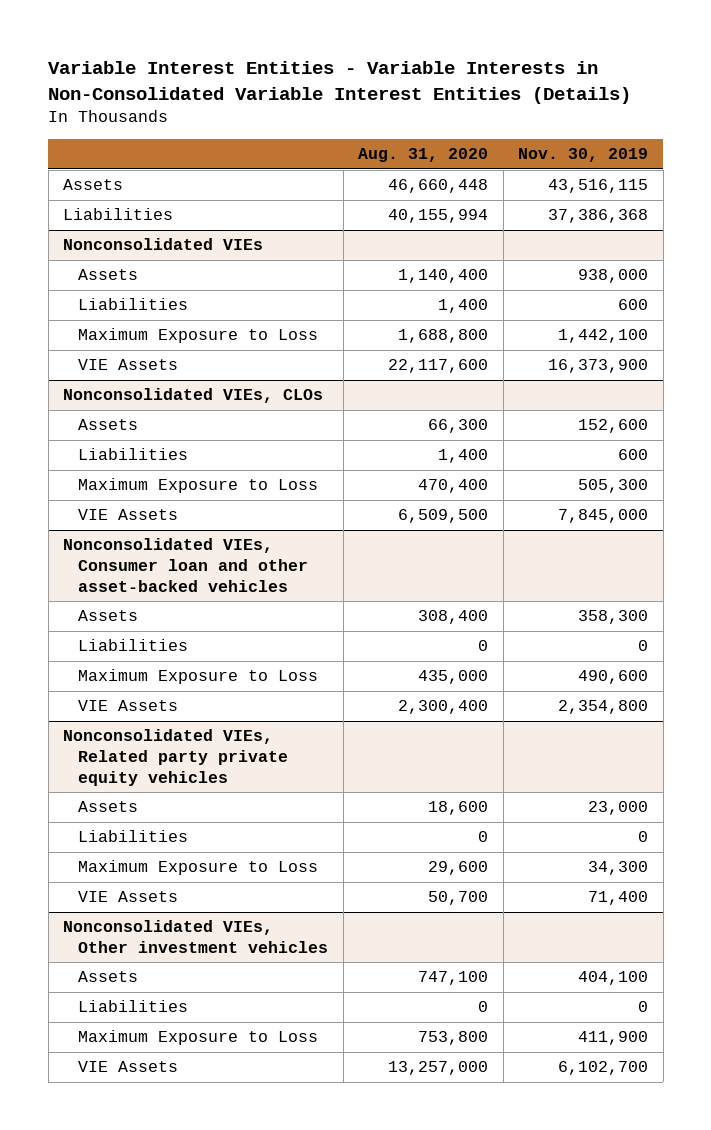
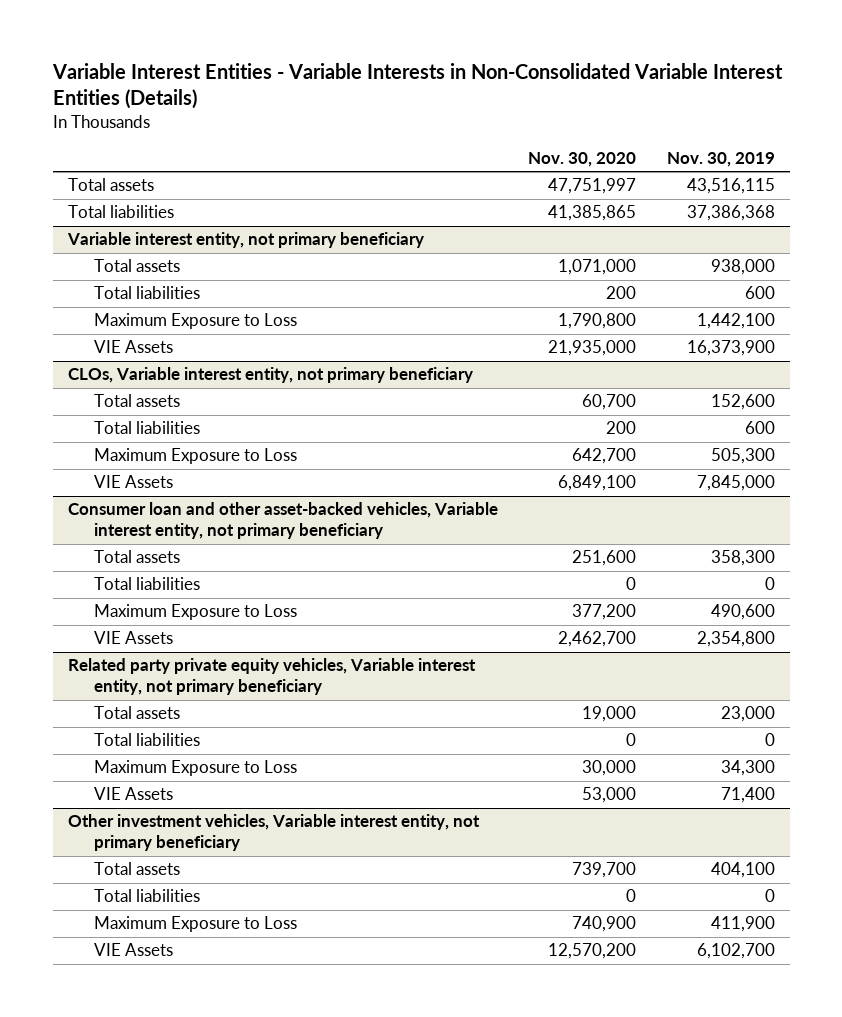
[358,148,489,163] Aug. 31, 2020 -> none
none -> [528,151,637,167] Nov. 30, 2020
[63,238,264,251] Nonconsolidated VIEs -> none
[63,179,124,191] Assets -> [67,178,154,192] Total assets
[63,208,174,221] Liabilities -> [67,205,174,219] Total liabilities
none -> [66,232,424,249] Variable interest entity, not primary beneficiary
[77,269,138,281] Assets -> [93,259,180,273] Total assets
[77,298,188,311] Liabilities -> [93,286,200,300] Total liabilities
[63,388,324,404] Nonconsolidated VIEs, CLOs -> none
none -> [67,367,473,384] CLOs, Variable interest entity, not primary beneficiary
[77,419,138,431] Assets -> [93,394,180,408] Total assets
[77,448,188,461] Liabilities -> [93,421,200,435] Total liabilities
[63,538,308,592] Nonconsolidated VIEs, Consumer loan and other asset-backed vehicles -> none
none -> [67,502,498,540] Consumer loan and other asset-backed vehicles, Variable interest entity, not primary beneficiary
[77,610,138,622] Assets -> [93,550,180,564] Total assets
[77,639,188,652] Liabilities -> [93,577,200,591] Total liabilities
[63,729,288,786] Nonconsolidated VIEs, Related party private equity vehicles -> none
none -> [67,658,476,696] Related party private equity vehicles, Variable interest entity, not primary beneficiary
[77,801,138,813] Assets -> [93,706,180,720] Total assets
[77,830,188,843] Liabilities -> [93,733,200,747] Total liabilities
[63,920,328,954] Nonconsolidated VIEs, Other investment vehicles -> none
none -> [67,814,480,852] Other investment vehicles, Variable interest entity, not primary beneficiary
[77,971,138,983] Assets -> [93,862,180,876] Total assets
[77,1000,188,1013] Liabilities -> [93,889,200,903] Total liabilities

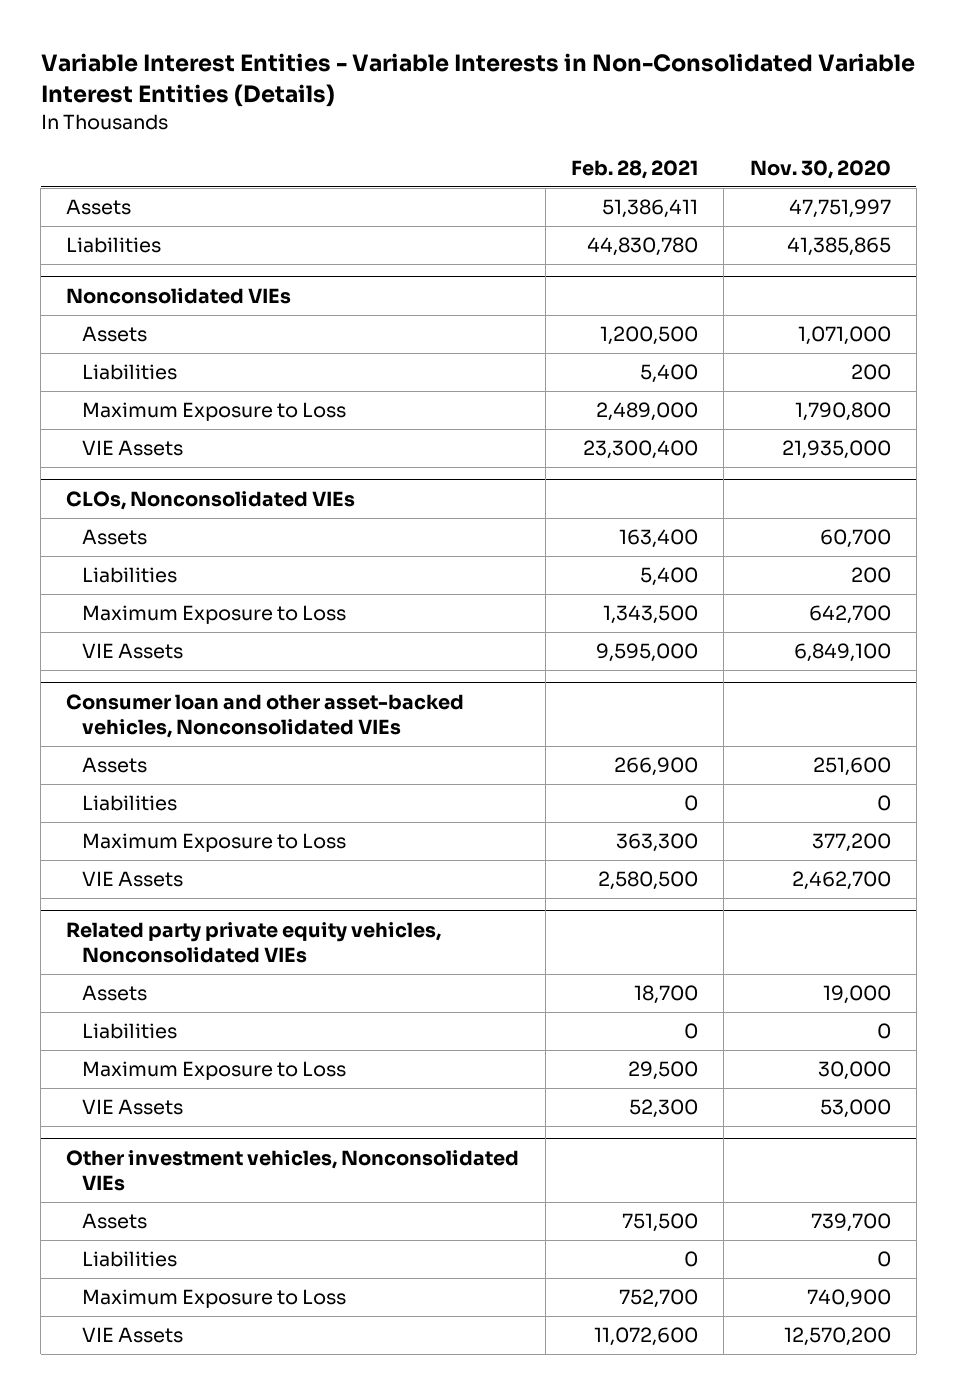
[666,151,775,167] Nov. 30, 2019 -> none
none -> [571,159,699,179] Feb. 28, 2021
[67,178,154,192] Total assets -> [66,199,132,216] Assets
[67,205,174,219] Total liabilities -> [66,237,162,254] Liabilities
[66,232,424,249] Variable interest entity, not primary beneficiary -> [66,287,292,304] Nonconsolidated VIEs
[93,259,180,273] Total assets -> [81,326,147,343] Assets
[93,286,200,300] Total liabilities -> [81,364,177,381] Liabilities
[67,367,473,384] CLOs, Variable interest entity, not primary beneficiary -> none
none -> [66,490,356,510] CLOs, Nonconsolidated VIEs
[93,394,180,408] Total assets -> [81,529,147,546] Assets
[93,421,200,435] Total liabilities -> [81,567,177,584] Liabilities
[67,502,498,540] Consumer loan and other asset-backed vehicles, Variable interest entity, not primary beneficiary -> none
none -> [66,693,465,738] Consumer loan and other asset-backed vehicles, Nonconsolidated VIEs
[93,550,180,564] Total assets -> [81,757,147,774] Assets
[93,577,200,591] Total liabilities -> [81,795,177,812] Liabilities
[67,658,476,696] Related party private equity vehicles, Variable interest entity, not primary beneficiary -> none
none -> [66,921,442,963] Related party private equity vehicles, Nonconsolidated VIEs
[93,706,180,720] Total assets -> [81,985,147,1002] Assets
[93,733,200,747] Total liabilities -> [81,1023,177,1040] Liabilities
[67,814,480,852] Other investment vehicles, Variable interest entity, not primary beneficiary -> none
none -> [66,1149,520,1191] Other investment vehicles, Nonconsolidated VIEs
[93,862,180,876] Total assets -> [81,1213,147,1230] Assets
[93,889,200,903] Total liabilities -> [81,1251,177,1268] Liabilities

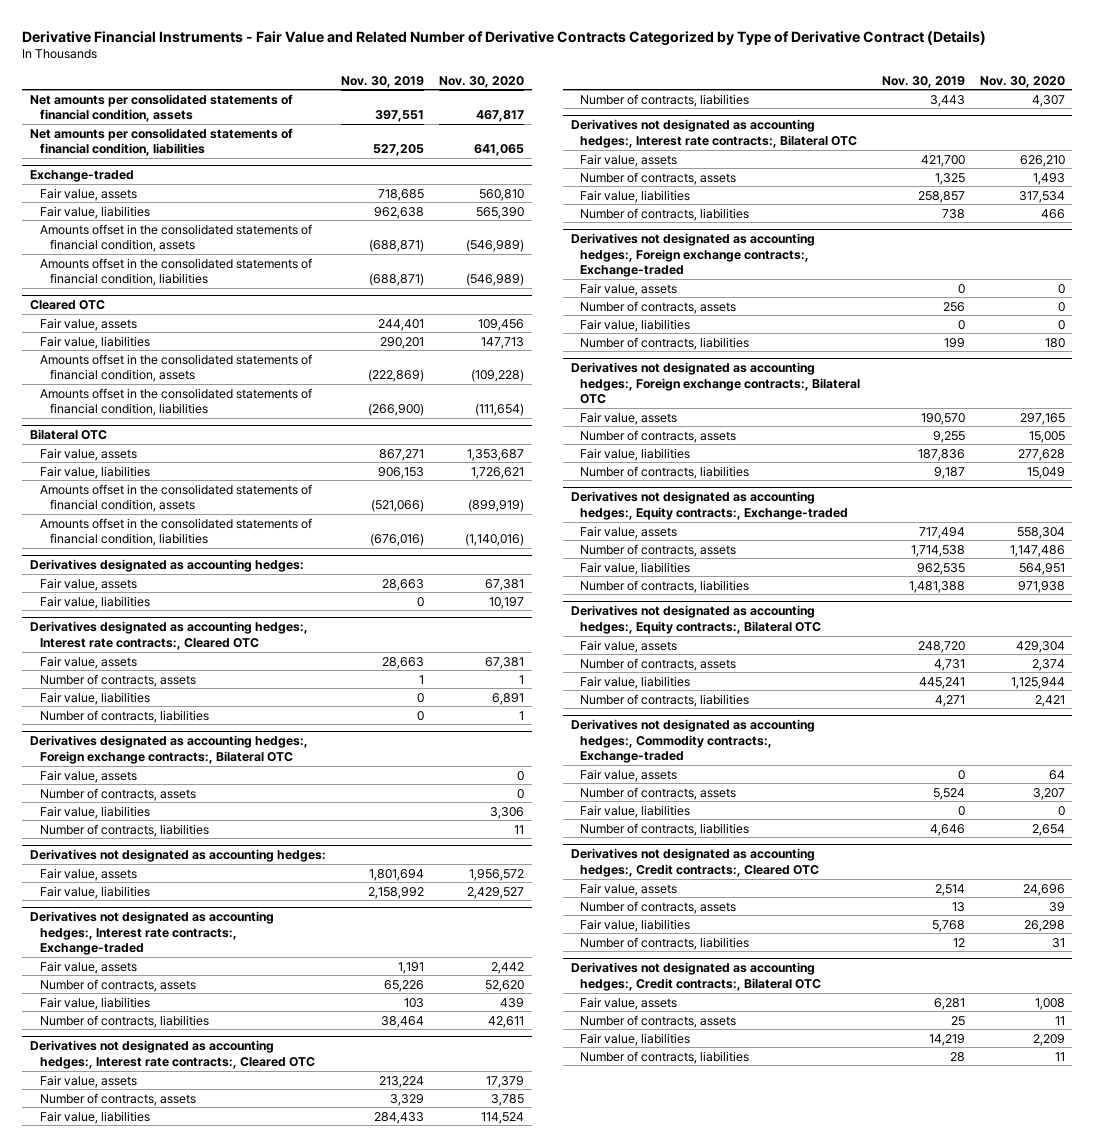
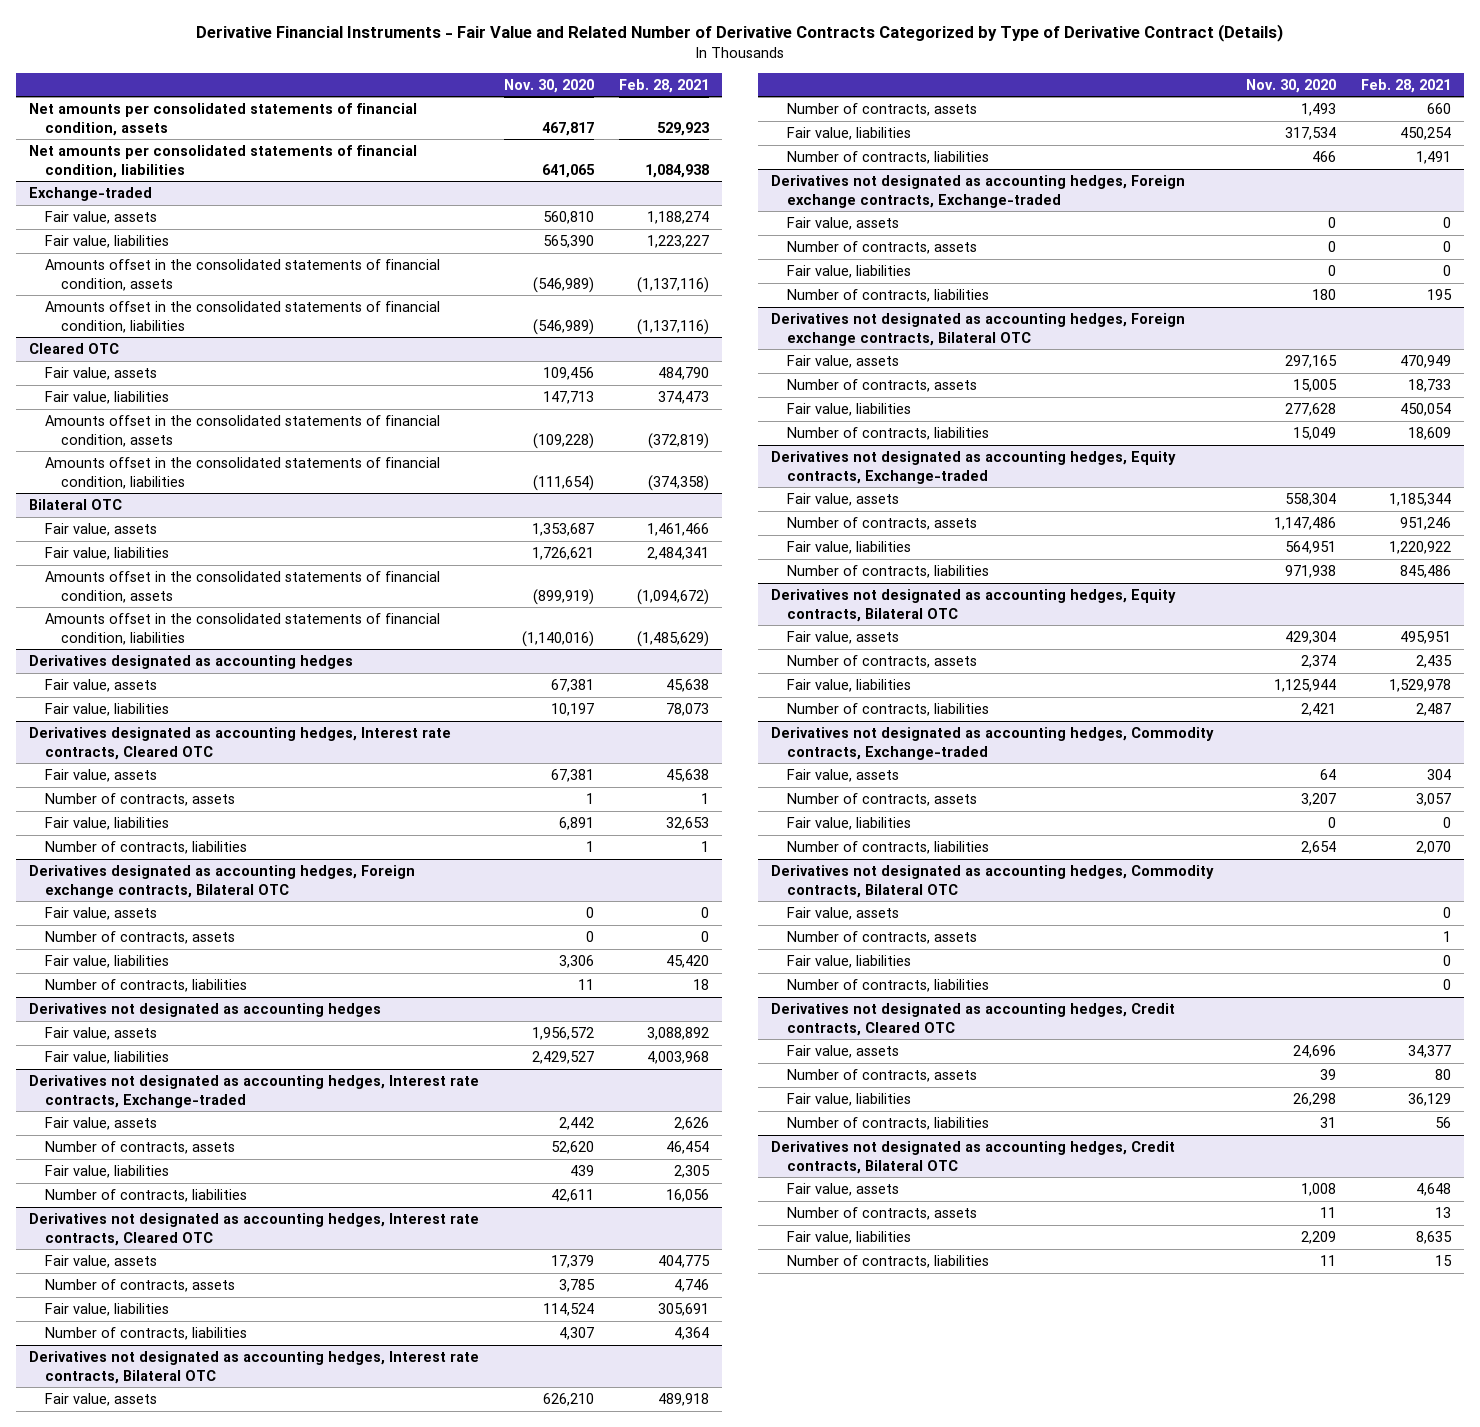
[341,75,425,88] Nov. 30, 2019 -> none
none -> [619,78,710,93] Feb. 28, 2021
[29,559,304,573] Derivatives designated as accounting hedges: -> [28,655,353,670] Derivatives designated as accounting hedges
[29,621,308,650] Derivatives designated as accounting hedges:, Interest rate contracts:, Cleared OTC -> [28,727,451,760] Derivatives designated as accounting hedges, Interest rate contracts, Cleared OTC
[29,735,308,764] Derivatives designated as accounting hedges:, Foreign exchange contracts:, Bilateral OTC -> [28,865,415,898] Derivatives designated as accounting hedges, Foreign exchange contracts, Bilateral OTC
[29,849,326,863] Derivatives not designated as accounting hedges: -> [28,1003,381,1018] Derivatives not designated as accounting hedges
[29,911,274,956] Derivatives not designated as accounting hedges:, Interest rate contracts:, Exchange-traded -> [28,1075,479,1108] Derivatives not designated as accounting hedges, Interest rate contracts, Exchange-traded
[29,1040,315,1069] Derivatives not designated as accounting hedges:, Interest rate contracts:, Cleared OTC -> [28,1213,479,1246] Derivatives not designated as accounting hedges, Interest rate contracts, Cleared OTC
[570,119,858,148] Derivatives not designated as accounting hedges:, Interest rate contracts:, Bilateral OTC -> [28,1351,479,1384] Derivatives not designated as accounting hedges, Interest rate contracts, Bilateral OTC
[570,233,815,278] Derivatives not designated as accounting hedges:, Foreign exchange contracts:, Exchange-traded -> [770,175,1185,208] Derivatives not designated as accounting hedges, Foreign exchange contracts, Exchange-traded
[570,362,861,405] Derivatives not designated as accounting hedges:, Foreign exchange contracts:, Bilateral OTC -> [770,313,1185,346] Derivatives not designated as accounting hedges, Foreign exchange contracts, Bilateral OTC
[570,491,849,520] Derivatives not designated as accounting hedges:, Equity contracts:, Exchange-traded -> [770,451,1176,484] Derivatives not designated as accounting hedges, Equity contracts, Exchange-traded
[570,605,822,634] Derivatives not designated as accounting hedges:, Equity contracts:, Bilateral OTC -> [770,589,1176,622] Derivatives not designated as accounting hedges, Equity contracts, Bilateral OTC
[570,719,815,764] Derivatives not designated as accounting hedges:, Commodity contracts:, Exchange-traded -> [770,727,1214,760] Derivatives not designated as accounting hedges, Commodity contracts, Exchange-traded
none -> [770,865,1214,898] Derivatives not designated as accounting hedges, Commodity contracts, Bilateral OTC
none -> [786,907,899,921] Fair value, assets
none -> [786,931,977,945] Number of contracts, assets
none -> [786,955,911,969] Fair value, liabilities
none -> [786,979,989,993] Number of contracts, liabilities
[570,848,820,877] Derivatives not designated as accounting hedges:, Credit contracts:, Cleared OTC -> [770,1003,1175,1036] Derivatives not designated as accounting hedges, Credit contracts, Cleared OTC
[570,962,822,991] Derivatives not designated as accounting hedges:, Credit contracts:, Bilateral OTC -> [770,1141,1175,1174] Derivatives not designated as accounting hedges, Credit contracts, Bilateral OTC

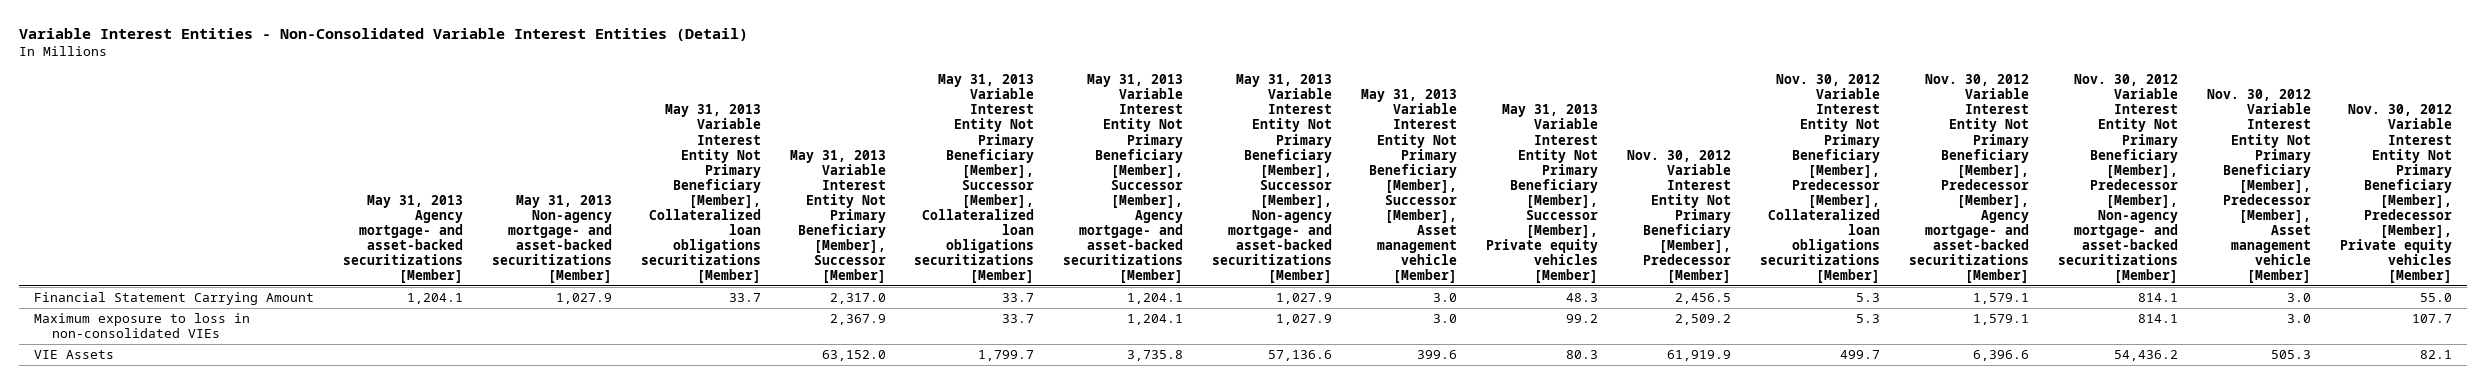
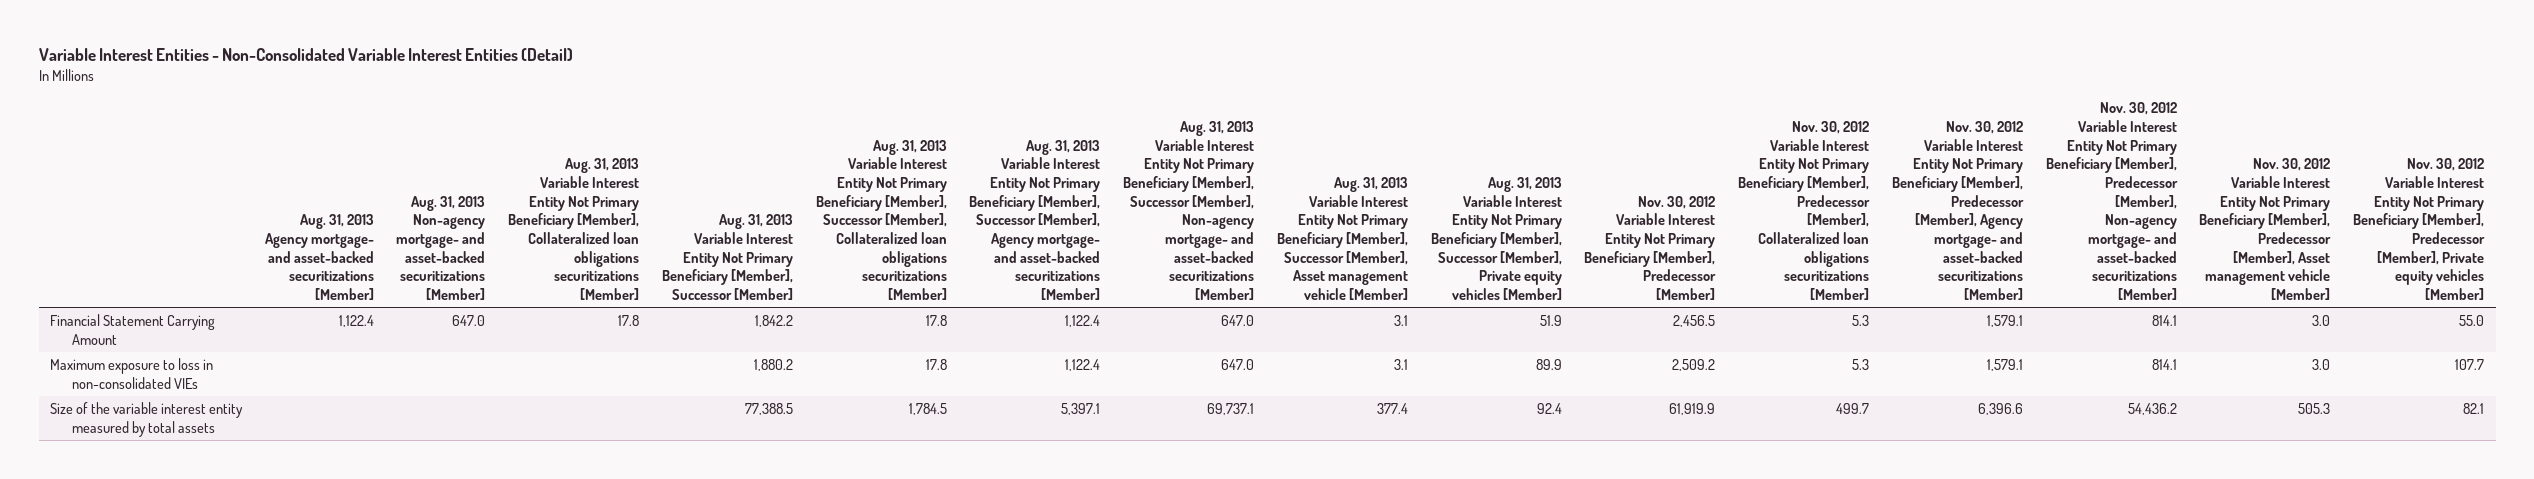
[342,194,463,284] May 31, 2013 Agency mortgage- and asset-backed securitizations [Member] -> none
[491,194,612,284] May 31, 2013 Non-agency mortgage- and asset-backed securitizations [Member] -> none
[640,104,761,284] May 31, 2013 Variable Interest Entity Not Primary Beneficiary [Member], Collateralized loan obligations securitizations [Member] -> none
[789,149,886,284] May 31, 2013 Variable Interest Entity Not Primary Beneficiary [Member], Successor [Member] -> none
[914,74,1035,284] May 31, 2013 Variable Interest Entity Not Primary Beneficiary [Member], Successor [Member], Collateralized loan obligations securitizations [Member] -> none
[1063,74,1184,284] May 31, 2013 Variable Interest Entity Not Primary Beneficiary [Member], Successor [Member], Agency mortgage- and asset-backed securitizations [Member] -> none
[1212,74,1333,284] May 31, 2013 Variable Interest Entity Not Primary Beneficiary [Member], Successor [Member], Non-agency mortgage- and asset-backed securitizations [Member] -> none
[1361,89,1458,284] May 31, 2013 Variable Interest Entity Not Primary Beneficiary [Member], Successor [Member], Asset management vehicle [Member] -> none
[1486,104,1599,284] May 31, 2013 Variable Interest Entity Not Primary Beneficiary [Member], Successor [Member], Private equity vehicles [Member] -> none
none -> [264,214,374,301] Aug. 31, 2013 Agency mortgage- and asset-backed securitizations [Member]
none -> [396,195,486,301] Aug. 31, 2013 Non-agency mortgage- and asset-backed securitizations [Member]
none -> [508,158,640,301] Aug. 31, 2013 Variable Interest Entity Not Primary Beneficiary [Member], Collateralized loan obligations securitizations [Member]
none -> [661,214,793,301] Aug. 31, 2013 Variable Interest Entity Not Primary Beneficiary [Member], Successor [Member]
none -> [815,139,947,301] Aug. 31, 2013 Variable Interest Entity Not Primary Beneficiary [Member], Successor [Member], Collateralized loan obligations securitizations [Member]
none -> [969,139,1101,301] Aug. 31, 2013 Variable Interest Entity Not Primary Beneficiary [Member], Successor [Member], Agency mortgage- and asset-backed securitizations [Member]
none -> [1123,121,1255,301] Aug. 31, 2013 Variable Interest Entity Not Primary Beneficiary [Member], Successor [Member], Non-agency mortgage- and asset-backed securitizations [Member]
none -> [1276,177,1408,301] Aug. 31, 2013 Variable Interest Entity Not Primary Beneficiary [Member], Successor [Member], Asset management vehicle [Member]
none -> [1430,177,1562,301] Aug. 31, 2013 Variable Interest Entity Not Primary Beneficiary [Member], Successor [Member], Private equity vehicles [Member]
[33,350,114,360] VIE Assets -> [49,401,243,437] Size of the variable interest entity measured by total assets

